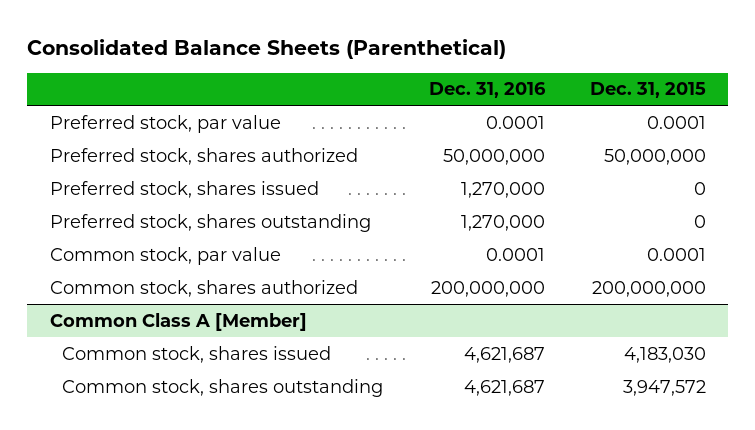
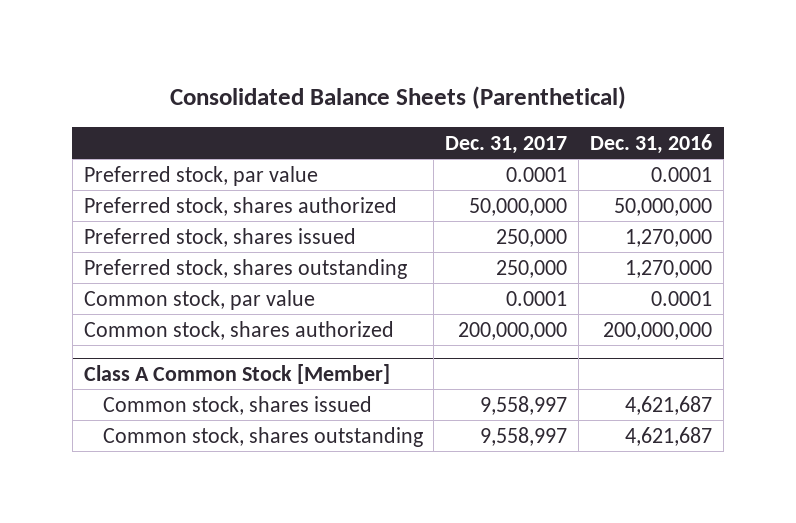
[589,82,706,99] Dec. 31, 2015 -> none
none -> [445,135,568,154] Dec. 31, 2017
[49,312,307,331] Common Class A [Member] -> [83,363,390,384] Class A Common Stock [Member]

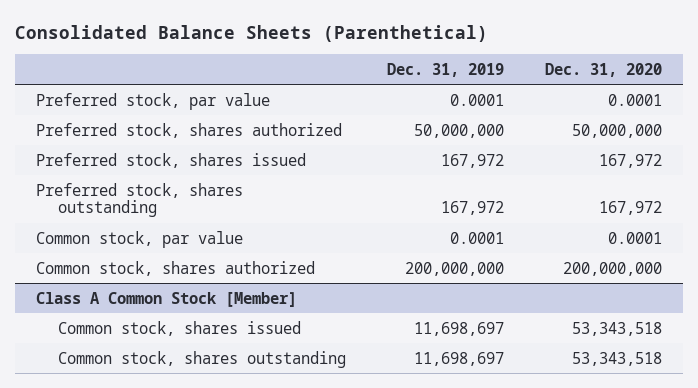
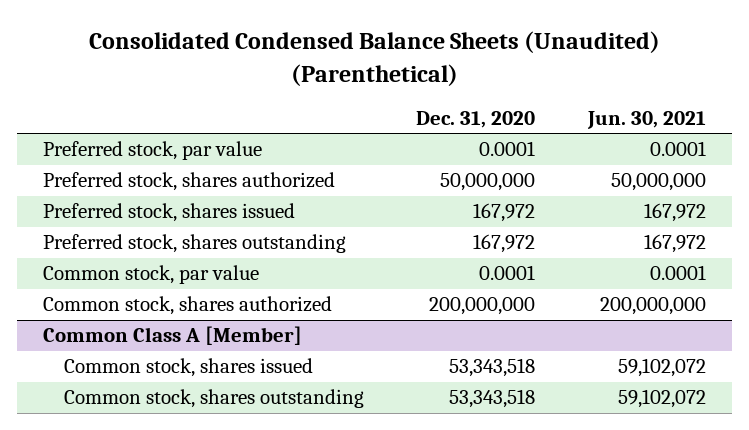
[14,24,488,42] Consolidated Balance Sheets (Parenthetical) -> [88,31,660,86] Consolidated Condensed Balance Sheets (Unaudited) (Parenthetical)
[386,62,504,77] Dec. 31, 2019 -> none
none -> [586,110,706,129] Jun. 30, 2021
[35,291,297,307] Class A Common Stock [Member] -> [43,326,303,346] Common Class A [Member]

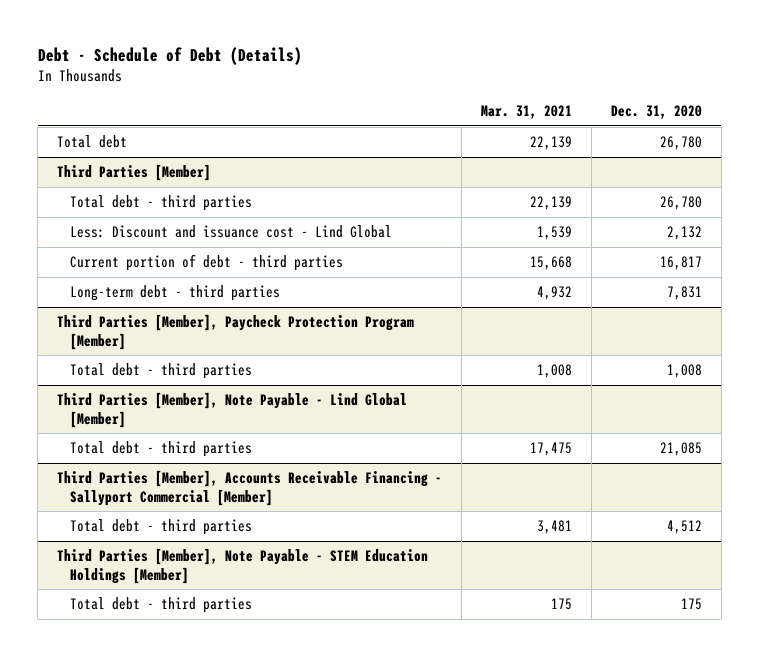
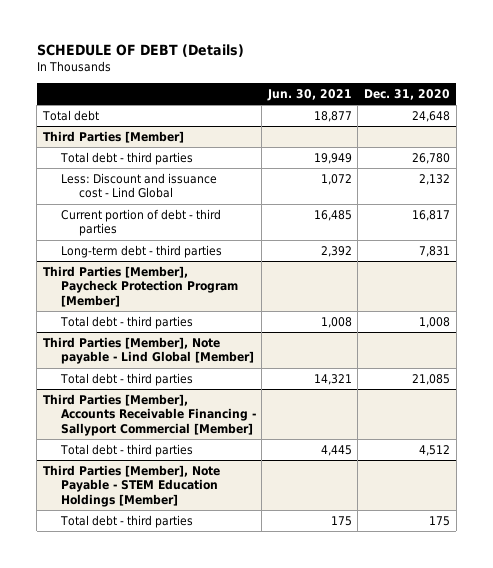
[37,46,302,65] Debt - Schedule of Debt (Details) -> [36,44,244,58] SCHEDULE OF DEBT (Details)
[481,105,573,120] Mar. 31, 2021 -> none
none -> [266,88,352,101] Jun. 30, 2021
[659,136,702,151] 26,780 -> [412,111,451,123] 24,648
[57,392,408,428] Third Parties [Member], Note Payable - Lind Global [Member] -> [42,337,254,365] Third Parties [Member], Note payable - Lind Global [Member]

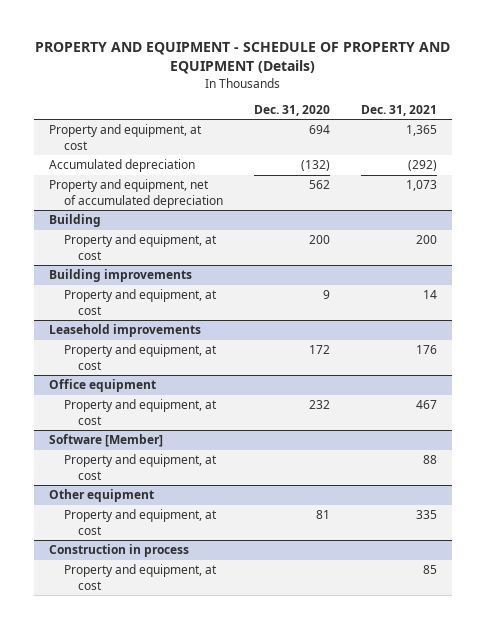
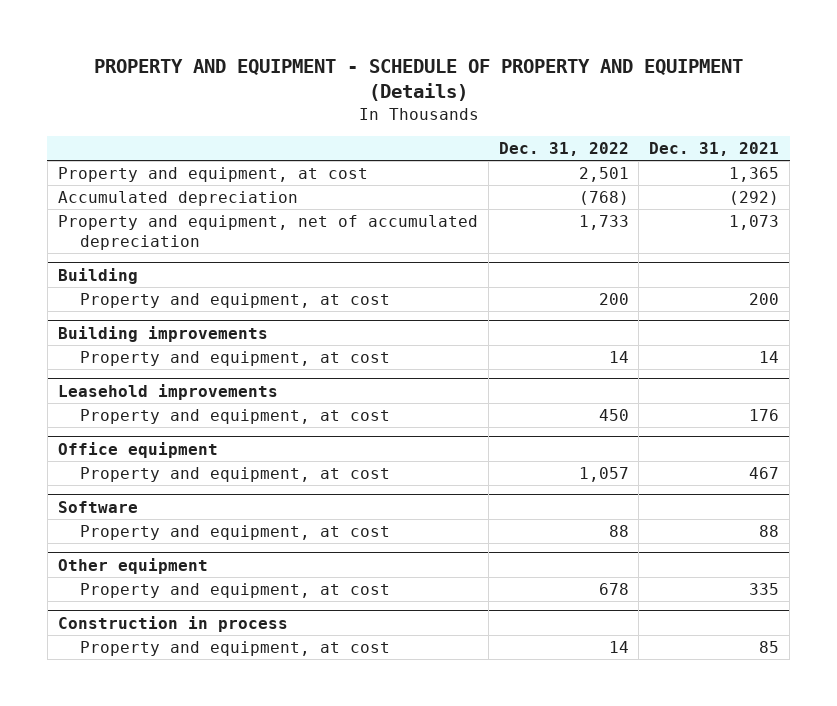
[253,104,330,116] Dec. 31, 2020 -> none
none -> [498,142,629,157] Dec. 31, 2022
[49,434,164,448] Software [Member] -> [57,501,138,514] Software

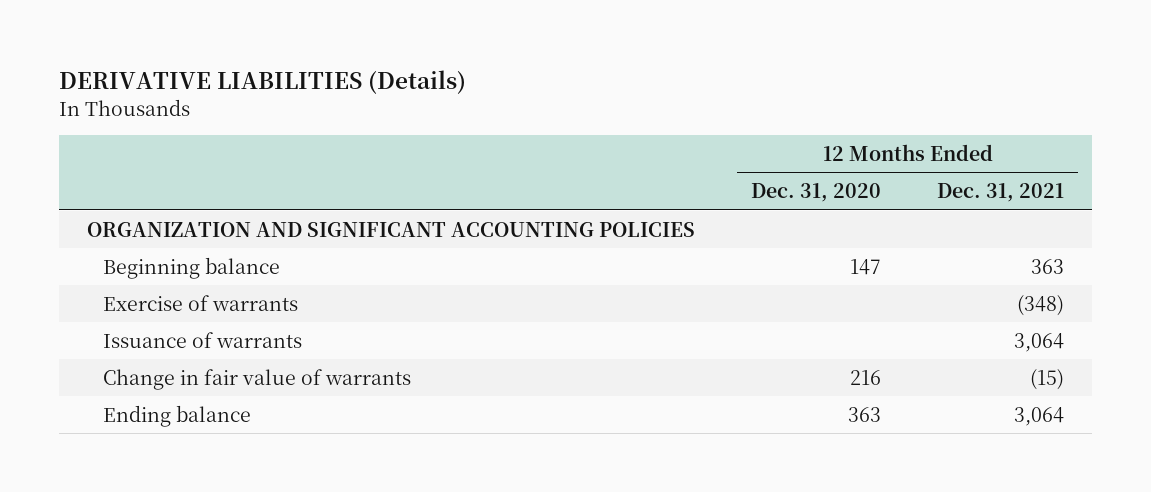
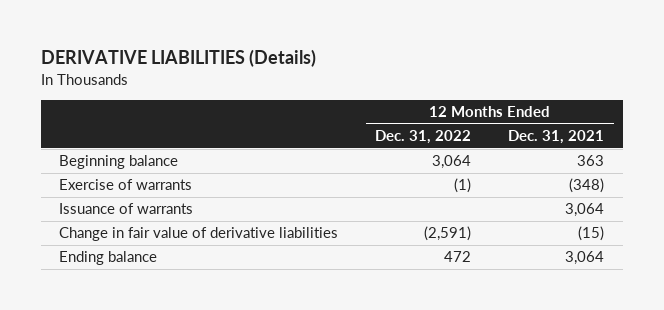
[751,183,882,203] Dec. 31, 2020 -> none
none -> [375,130,472,145] Dec. 31, 2022
[87,221,696,237] ORGANIZATION AND SIGNIFICANT ACCOUNTING POLICIES -> none
[103,368,412,390] Change in fair value of warrants -> [59,227,339,242] Change in fair value of derivative liabilities

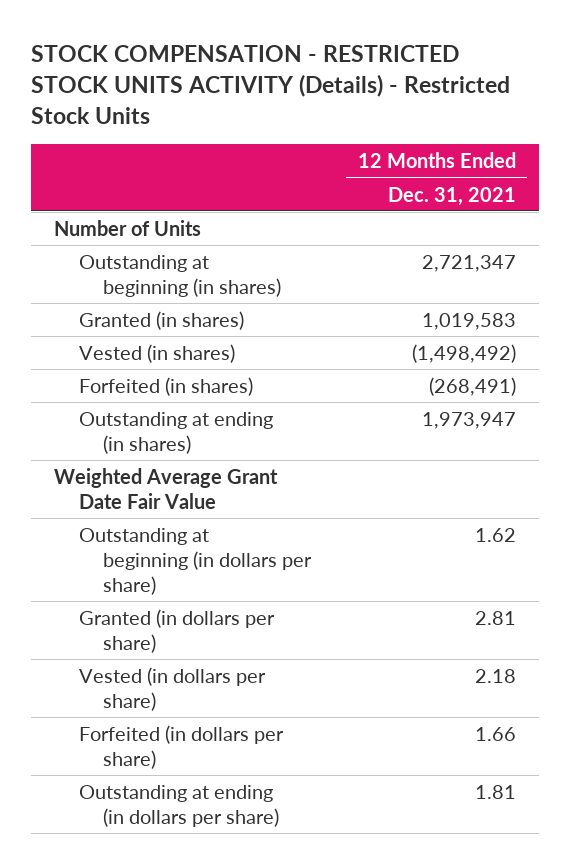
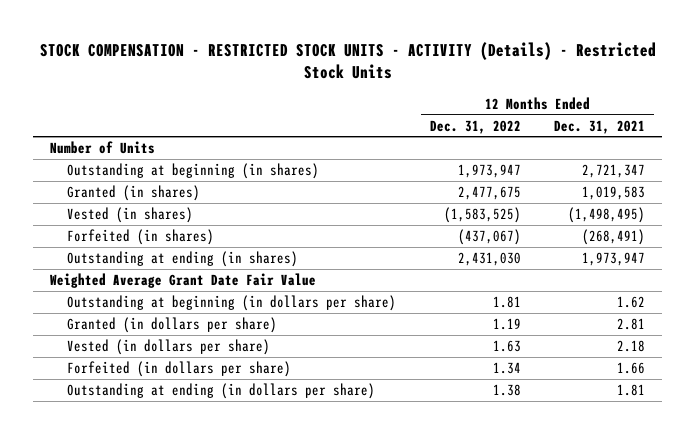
[30,44,510,125] STOCK COMPENSATION - RESTRICTED STOCK UNITS ACTIVITY (Details) - Restricted Stock Units -> [39,41,656,80] STOCK COMPENSATION - RESTRICTED STOCK UNITS - ACTIVITY (Details) - Restricted Stock Units
none -> [429,119,521,134] Dec. 31, 2022
[411,343,516,363] (1,498,492) -> [568,206,646,223] (1,498,495)

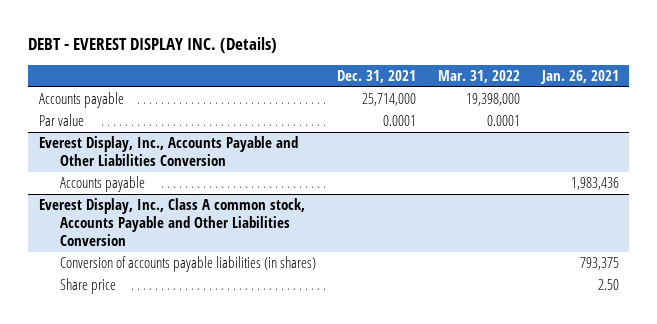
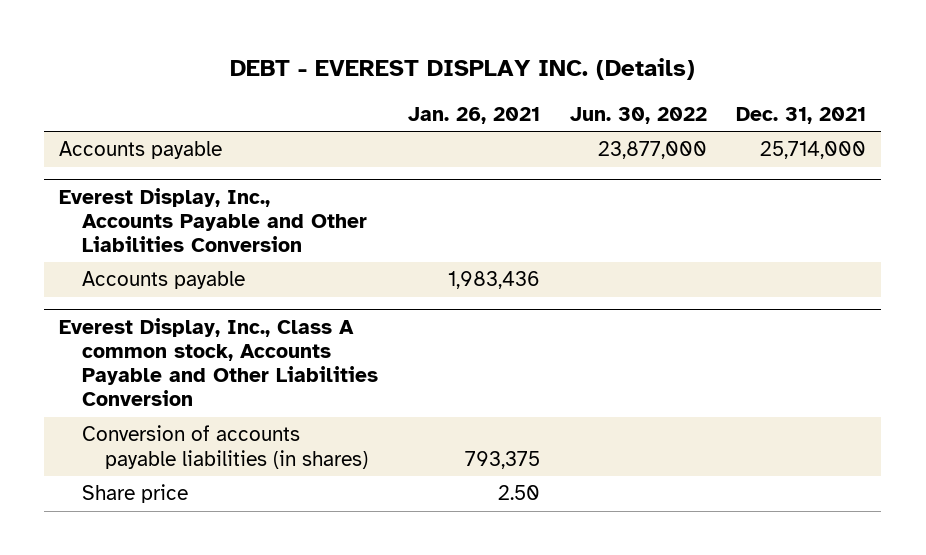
[437,69,520,83] Mar. 31, 2022 -> none
none -> [569,106,707,124] Jun. 30, 2022
[38,114,84,127] Par value -> none

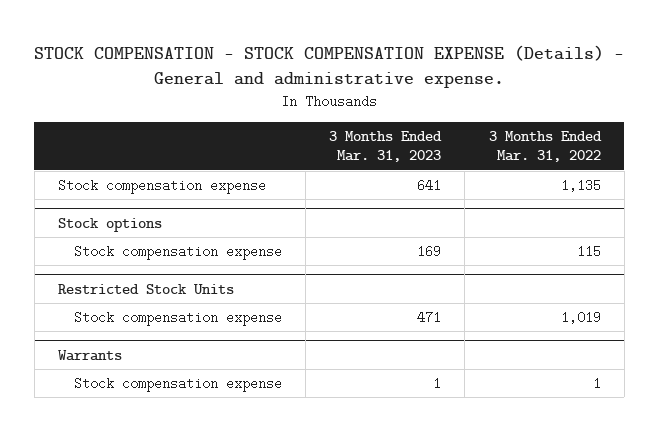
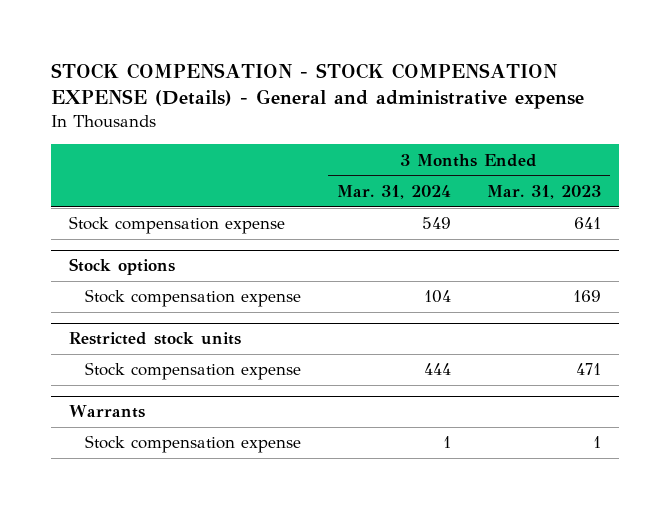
[34,45,625,89] STOCK COMPENSATION - STOCK COMPENSATION EXPENSE (Details) - General and administrative expense. -> [51,62,585,110] STOCK COMPENSATION - STOCK COMPENSATION EXPENSE (Details) - General and administrative expense
[488,131,602,163] 3 Months Ended Mar. 31, 2022 -> none
none -> [336,184,451,199] Mar. 31, 2024
[57,283,234,294] Restricted Stock Units -> [69,332,242,346] Restricted stock units

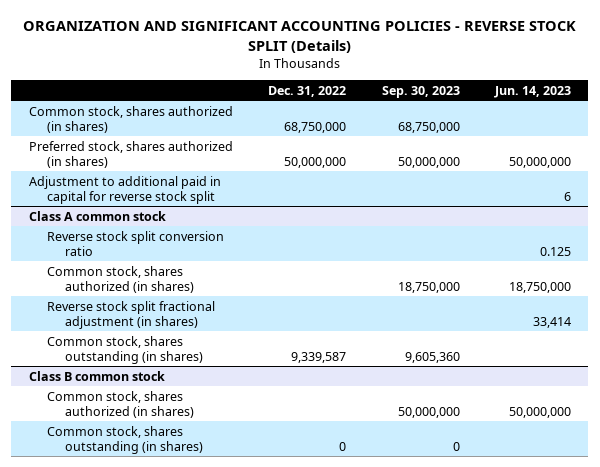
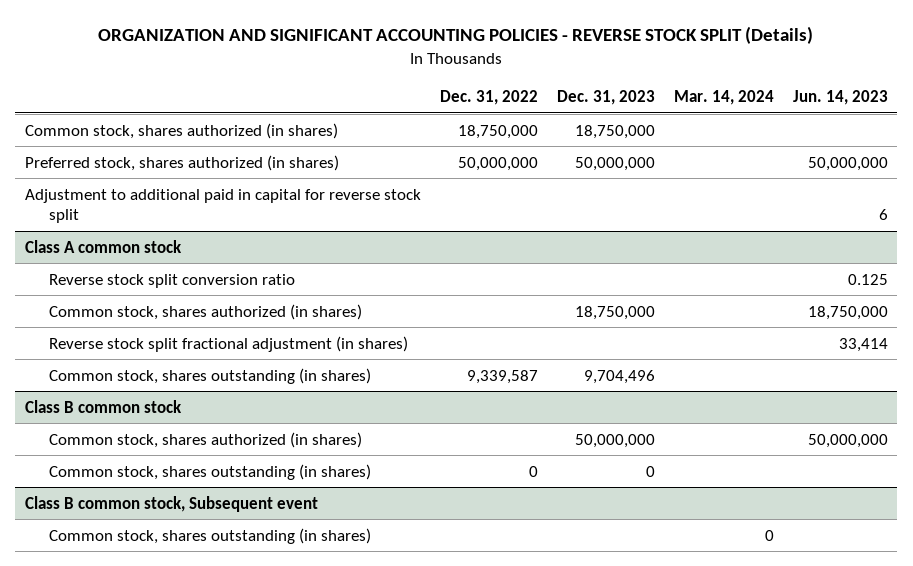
[381,85,460,98] Sep. 30, 2023 -> none
none -> [556,90,655,106] Dec. 31, 2023
none -> [673,90,774,106] Mar. 14, 2024
[284,121,347,133] 68,750,000 -> [457,124,538,139] 18,750,000
none -> [24,495,318,512] Class B common stock, Subsequent event
none -> [49,527,372,544] Common stock, shares outstanding (in shares)

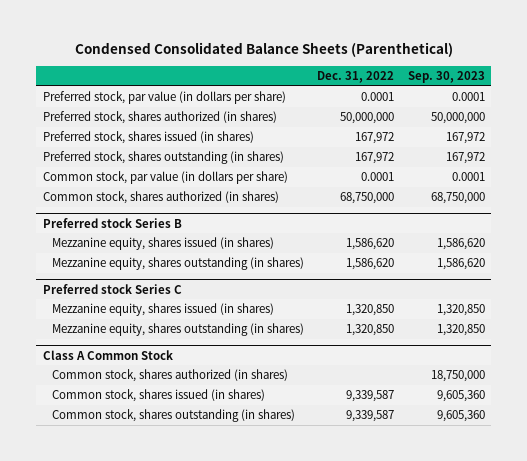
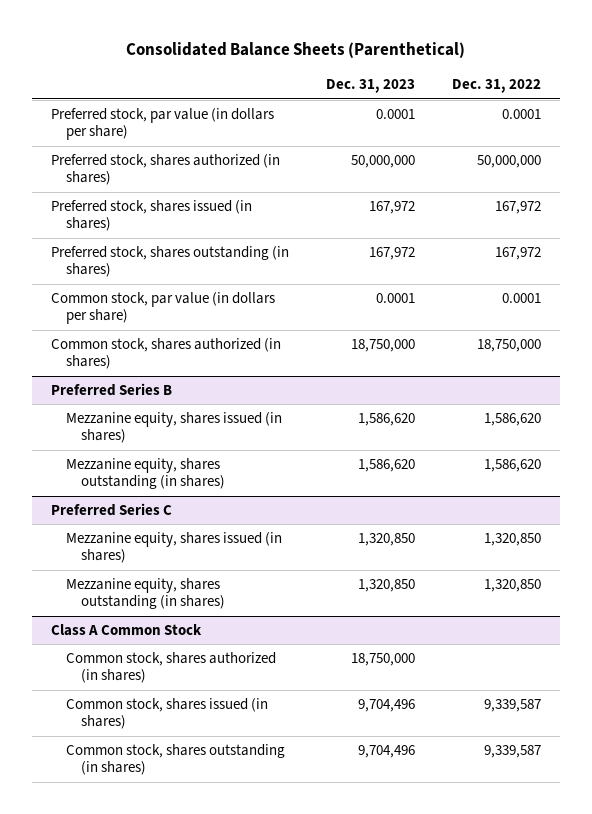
[74,42,453,58] Condensed Consolidated Balance Sheets (Parenthetical) -> [126,42,466,59] Consolidated Balance Sheets (Parenthetical)
[407,71,485,84] Sep. 30, 2023 -> none
none -> [326,79,416,94] Dec. 31, 2023
[340,192,395,205] 68,750,000 -> [477,339,542,353] 18,750,000
[42,217,182,228] Preferred stock Series B -> [50,383,172,397] Preferred Series B
[42,283,182,294] Preferred stock Series C -> [50,503,172,517] Preferred Series C

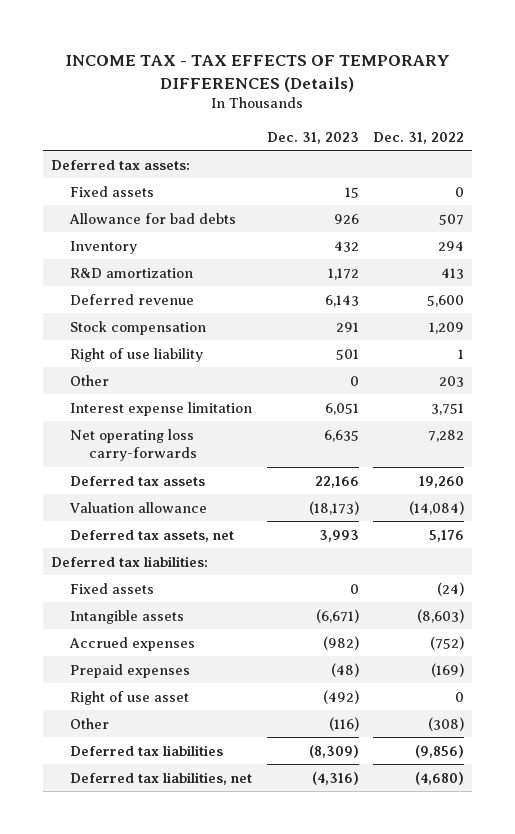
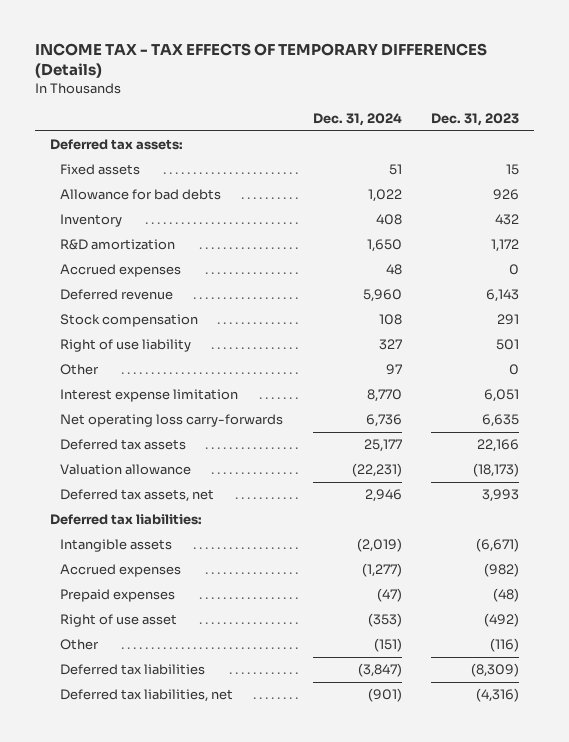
[373,131,465,144] Dec. 31, 2022 -> none
none -> [312,112,402,126] Dec. 31, 2024
none -> [60,264,182,278] Accrued expenses
[69,582,154,594] Fixed assets -> none

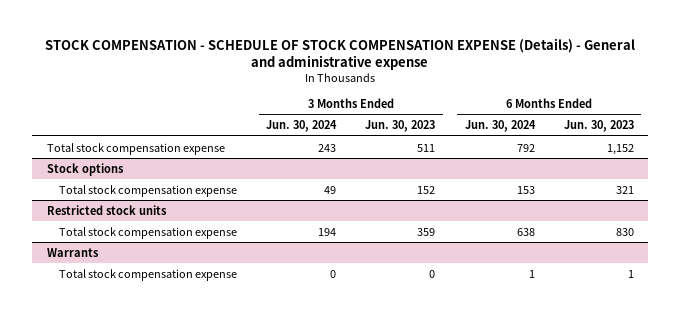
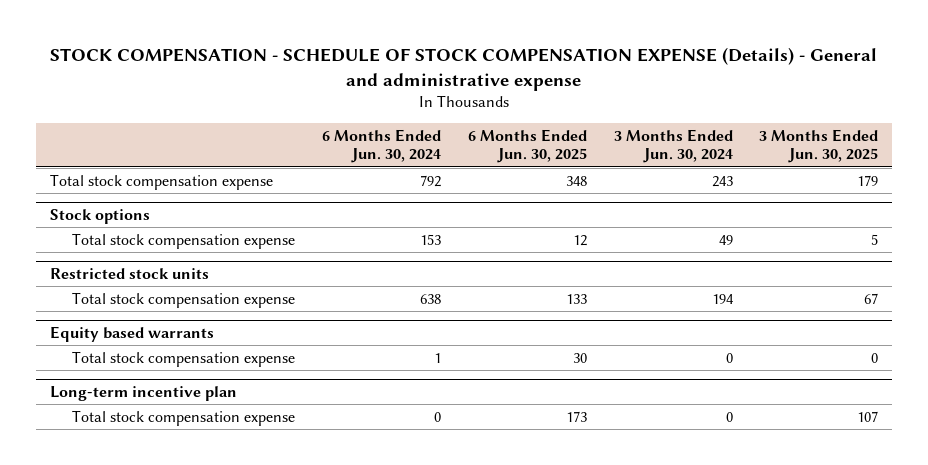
[365,120,436,133] Jun. 30, 2023 -> none
[563,120,634,133] Jun. 30, 2023 -> none
none -> [467,128,587,164] 6 Months Ended Jun. 30, 2025
none -> [759,128,879,164] 3 Months Ended Jun. 30, 2025
[46,247,99,257] Warrants -> [49,325,214,342] Equity based warrants
none -> [49,385,237,401] Long-term incentive plan
none -> [72,409,296,426] Total stock compensation expense

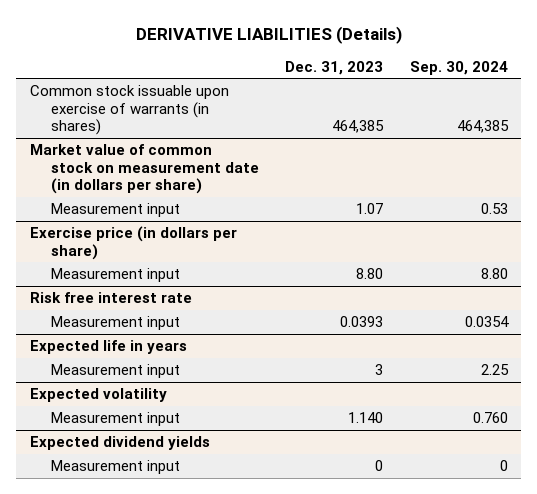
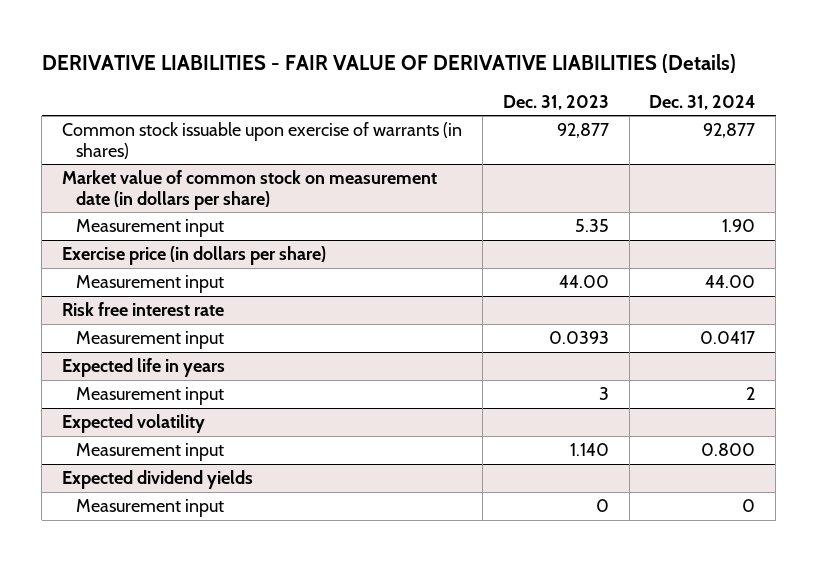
[135,25,402,44] DERIVATIVE LIABILITIES (Details) -> [41,53,736,73] DERIVATIVE LIABILITIES - FAIR VALUE OF DERIVATIVE LIABILITIES (Details)
[409,60,508,75] Sep. 30, 2024 -> none
none -> [649,94,756,110] Dec. 31, 2024
[332,120,385,134] 464,385 -> [556,123,609,139] 92,877
[356,203,384,215] 1.07 -> [574,219,609,233] 5.35
[356,268,384,280] 8.80 -> [558,275,609,289] 44.00

